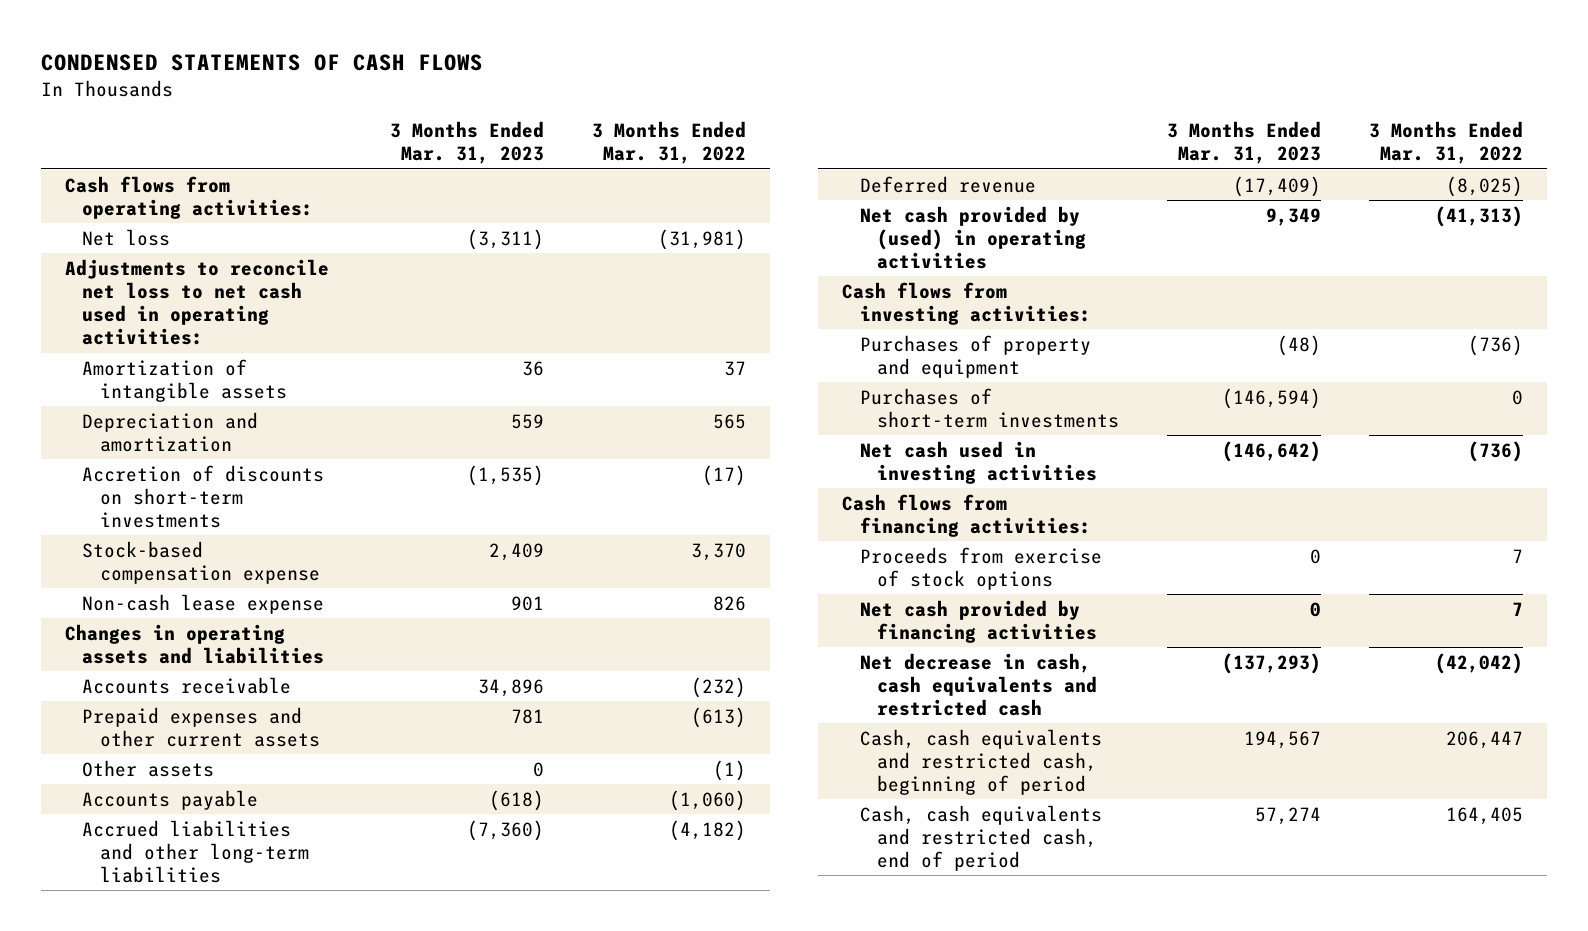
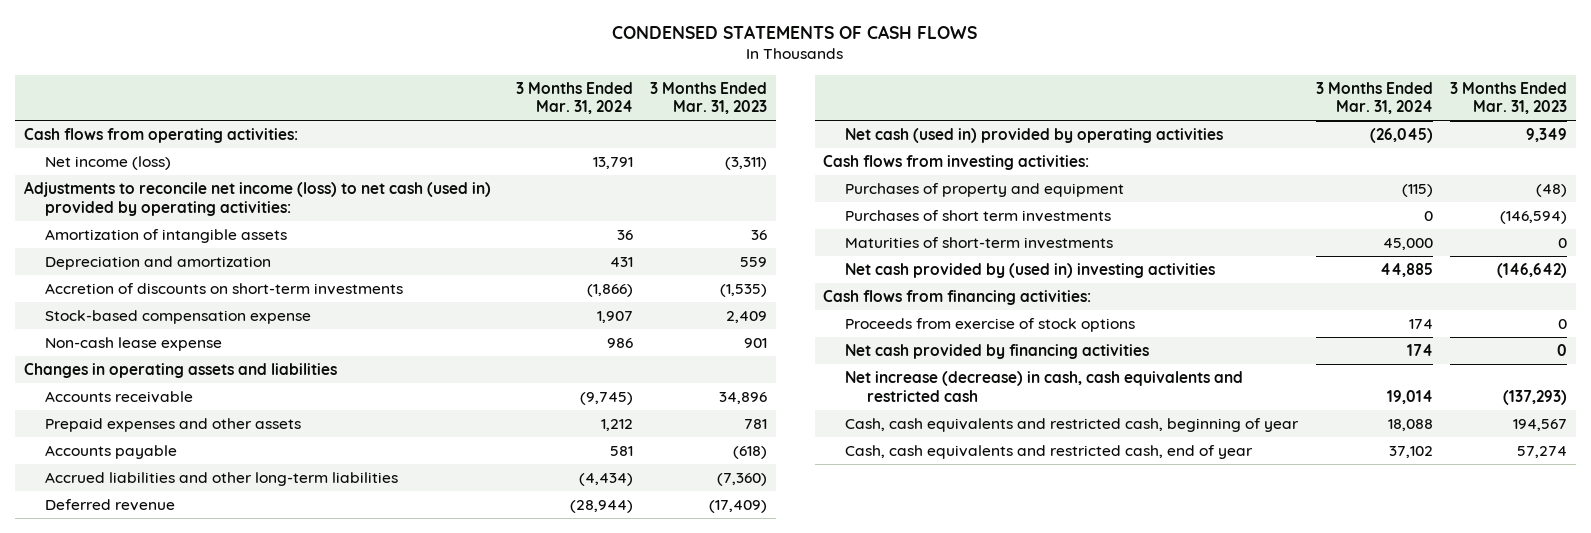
[592,121,747,165] 3 Months Ended Mar. 31, 2022 -> none
none -> [515,81,633,115] 3 Months Ended Mar. 31, 2024
[82,228,171,246] Net loss -> [45,155,172,170] Net income (loss)
[64,258,329,346] Adjustments to reconcile net loss to net cash used in operating activities: -> [23,180,491,216] Adjustments to reconcile net income (loss) to net cash (used in) provided by operating activities:
[82,759,215,777] Other assets -> none
[82,706,320,747] Prepaid expenses and other current assets -> [45,417,302,432] Prepaid expenses and other assets
[859,205,1086,270] Net cash provided by (used) in operating activities -> [845,127,1224,143] Net cash (used in) provided by operating activities
[859,387,1119,428] Purchases of short-term investments -> [845,209,1112,222] Purchases of short term investments
none -> [845,236,1114,249] Maturities of short-term investments
[859,440,1097,484] Net cash used in investing activities -> [845,262,1216,278] Net cash provided by (used in) investing activities
[859,652,1097,717] Net decrease in cash, cash equivalents and restricted cash -> [845,370,1244,402] Net increase (decrease) in cash, cash equivalents and restricted cash
[859,728,1102,796] Cash, cash equivalents and restricted cash, beginning of period -> [845,417,1300,432] Cash, cash equivalents and restricted cash, beginning of year
[859,804,1102,872] Cash, cash equivalents and restricted cash, end of period -> [845,444,1254,459] Cash, cash equivalents and restricted cash, end of year

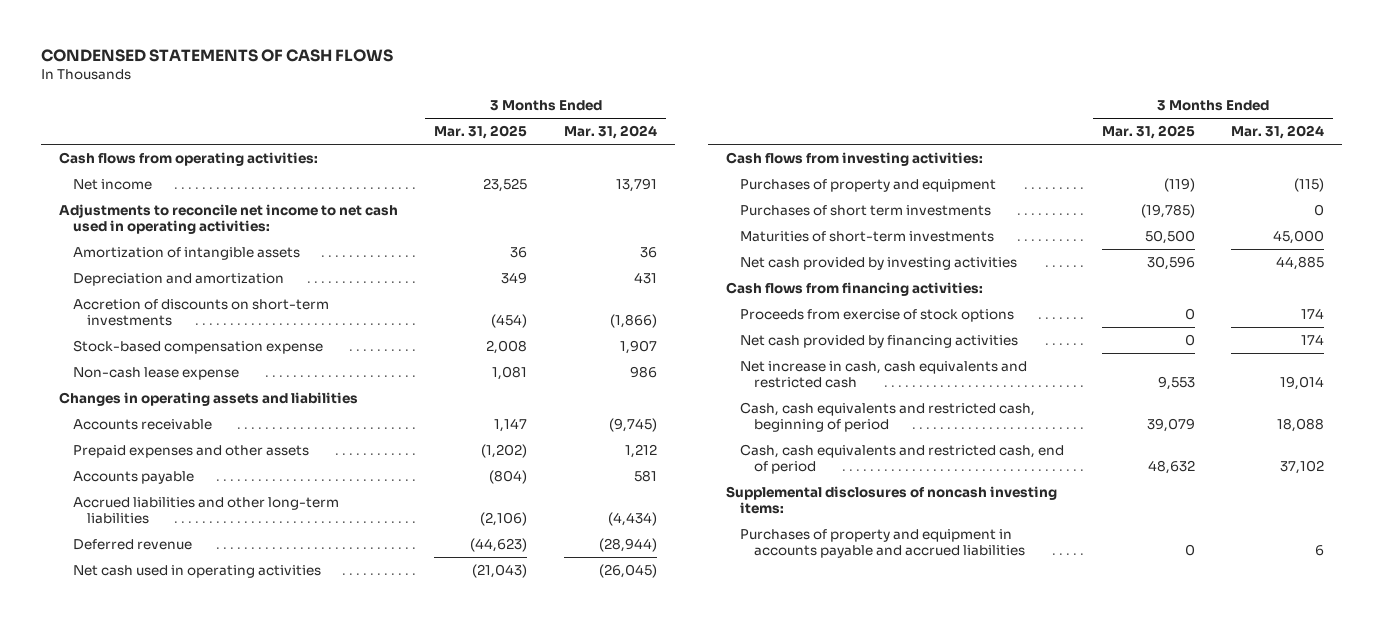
[650,81,768,115] 3 Months Ended Mar. 31, 2023 -> none
none -> [434,125,528,140] Mar. 31, 2025
[45,155,172,170] Net income (loss) -> [72,178,152,190] Net income
[23,180,491,216] Adjustments to reconcile net income (loss) to net cash (used in) provided by operating activities: -> [58,203,398,234] Adjustments to reconcile net income to net cash used in operating activities:
[845,127,1224,143] Net cash (used in) provided by operating activities -> [72,564,321,578] Net cash used in operating activities
[845,262,1216,278] Net cash provided by (used in) investing activities -> [740,256,1018,270] Net cash provided by investing activities
[845,370,1244,402] Net increase (decrease) in cash, cash equivalents and restricted cash -> [740,360,1028,388] Net increase in cash, cash equivalents and restricted cash
[845,417,1300,432] Cash, cash equivalents and restricted cash, beginning of year -> [740,401,1036,432] Cash, cash equivalents and restricted cash, beginning of period
[845,444,1254,459] Cash, cash equivalents and restricted cash, end of year -> [740,443,1065,474] Cash, cash equivalents and restricted cash, end of period
none -> [726,485,1058,514] Supplemental disclosures of noncash investing items:
none -> [740,528,1025,558] Purchases of property and equipment in accounts payable and accrued liabilities

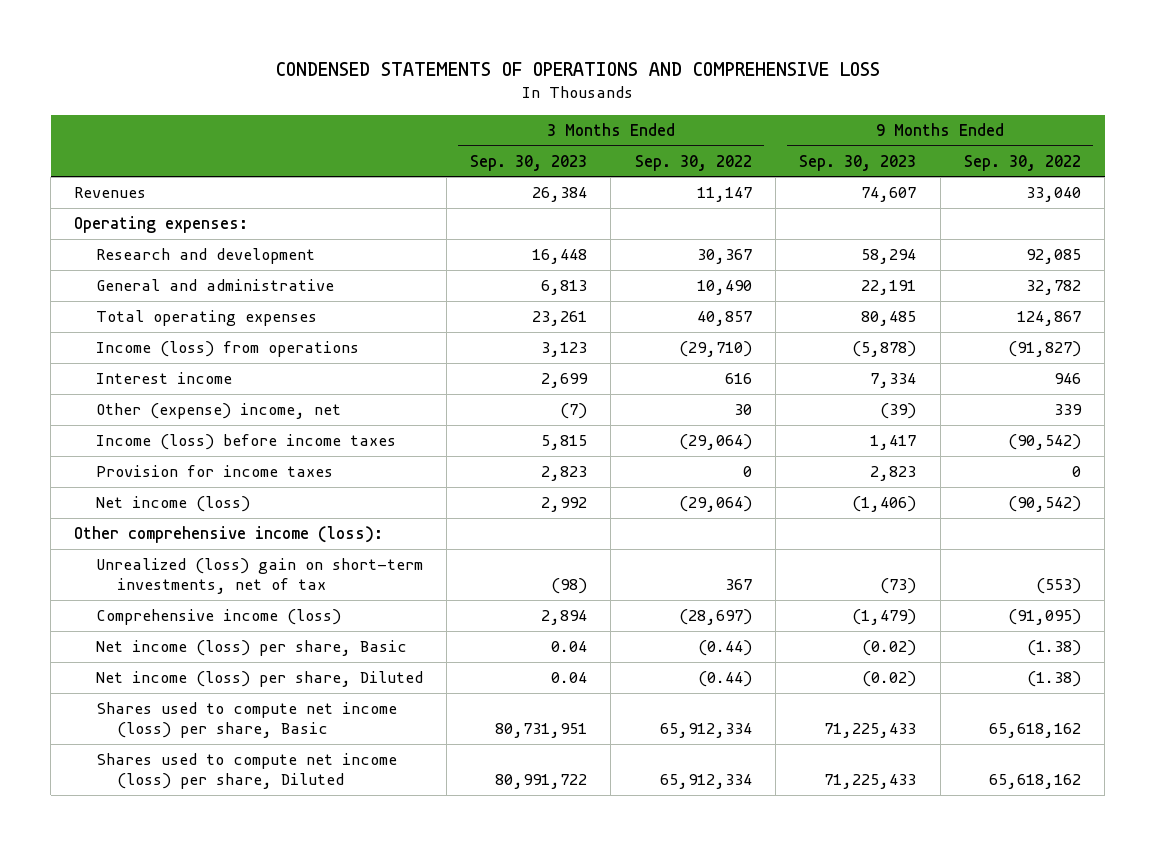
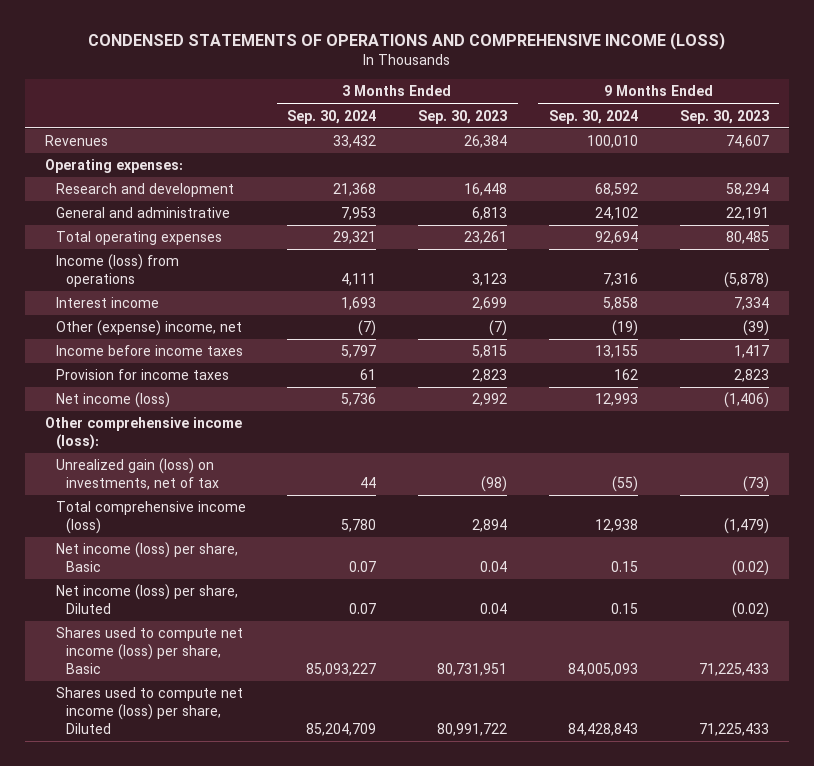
[275,62,880,77] CONDENSED STATEMENTS OF OPERATIONS AND COMPREHENSIVE LOSS -> [87,32,725,51] CONDENSED STATEMENTS OF OPERATIONS AND COMPREHENSIVE INCOME (LOSS)
[634,154,752,171] Sep. 30, 2022 -> none
[963,154,1081,171] Sep. 30, 2022 -> none
none -> [287,109,377,124] Sep. 30, 2024
none -> [548,109,638,124] Sep. 30, 2024
[95,434,396,451] Income (loss) before income taxes -> [55,345,243,357] Income before income taxes
[95,558,423,594] Unrealized (loss) gain on short-term investments, net of tax -> [55,458,220,491] Unrealized gain (loss) on investments, net of tax
[95,609,341,626] Comprehensive income (loss) -> [55,501,246,535] Total comprehensive income (loss)

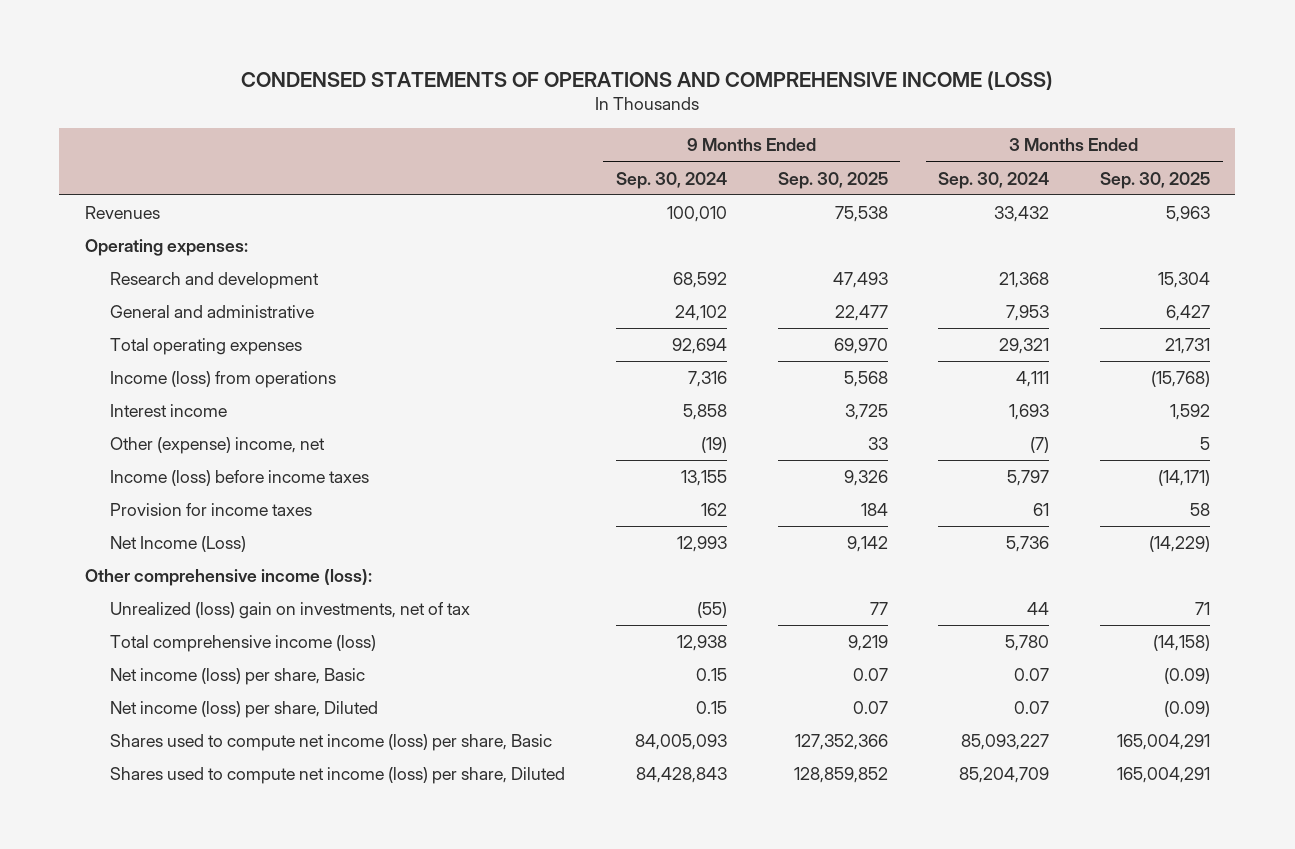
[418,109,508,124] Sep. 30, 2023 -> none
[679,109,769,124] Sep. 30, 2023 -> none
none -> [777,171,888,189] Sep. 30, 2025
none -> [1099,171,1210,189] Sep. 30, 2025
[55,345,243,357] Income before income taxes -> [110,470,370,487] Income (loss) before income taxes
[55,392,170,409] Net income (loss) -> [110,536,247,553] Net Income (Loss)
[55,458,220,491] Unrealized gain (loss) on investments, net of tax -> [110,602,471,620] Unrealized (loss) gain on investments, net of tax

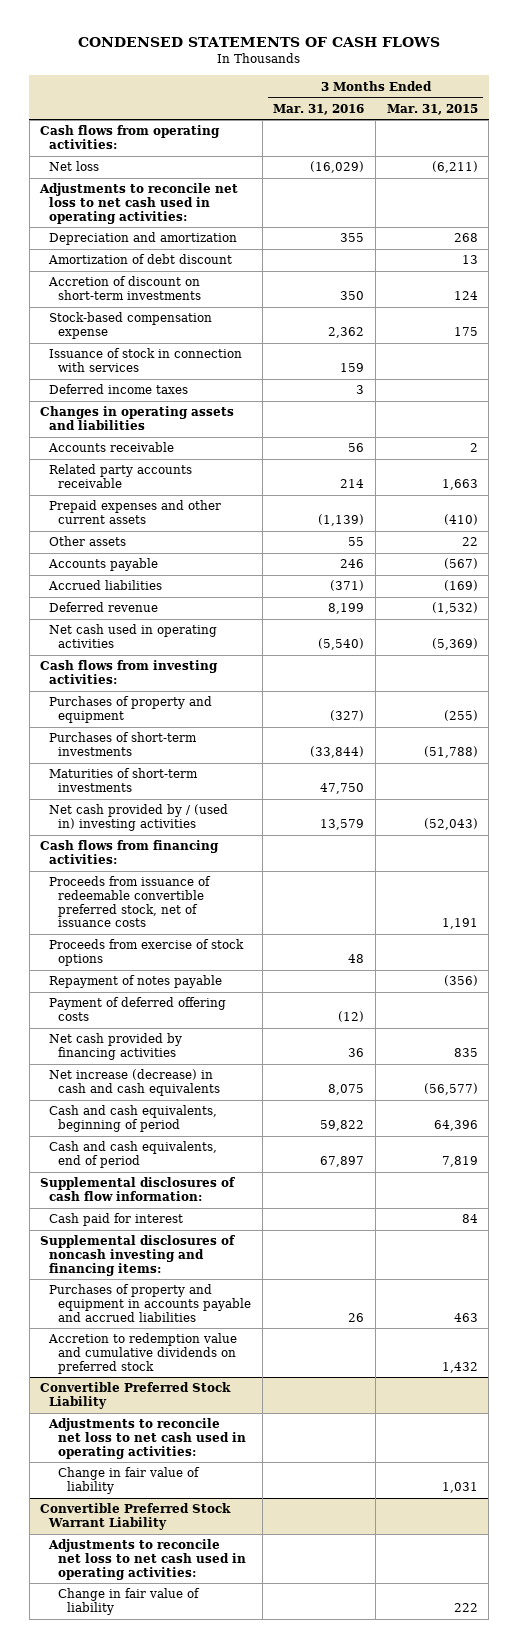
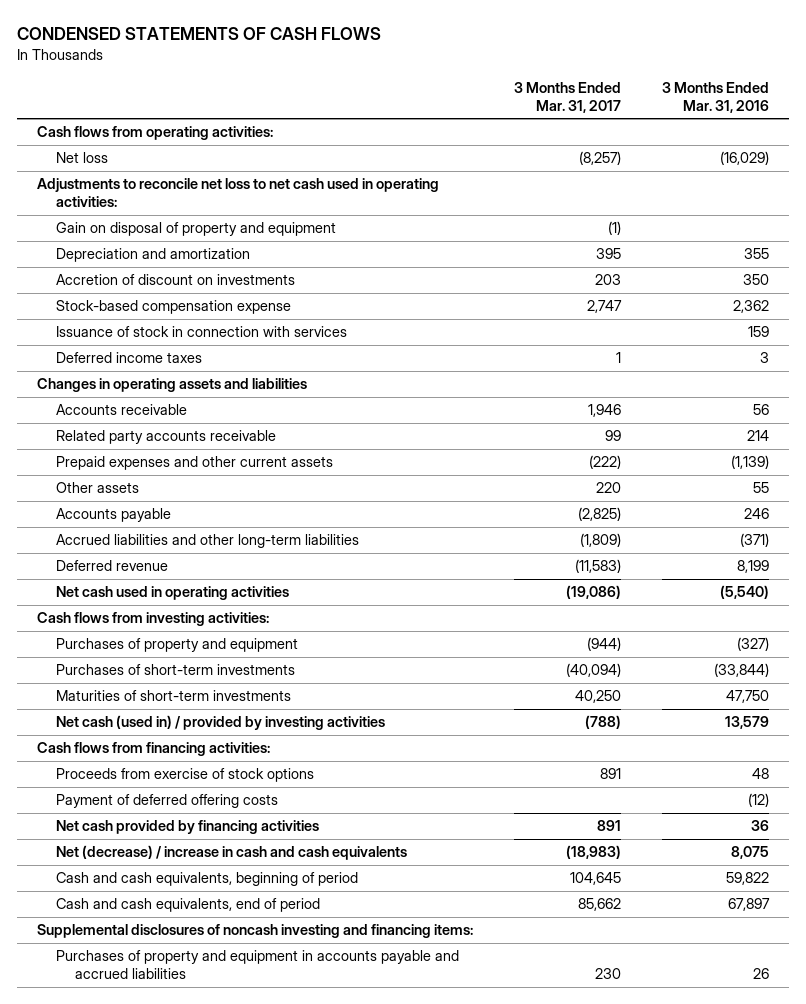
[386,103,478,115] Mar. 31, 2015 -> none
none -> [514,81,622,113] 3 Months Ended Mar. 31, 2017
none -> [56,222,337,237] Gain on disposal of property and equipment
[48,254,233,265] Amortization of debt discount -> none
[48,276,202,300] Accretion of discount on short-term investments -> [56,274,296,286] Accretion of discount on investments
[48,580,163,591] Accrued liabilities -> [56,534,360,549] Accrued liabilities and other long-term liabilities
[49,804,229,831] Net cash provided by / (used in) investing activities -> [56,715,386,731] Net cash (used in) / provided by investing activities
[49,876,212,928] Proceeds from issuance of redeemable convertible preferred stock, net of issuance costs -> none
[49,975,223,989] Repayment of notes payable -> none
[49,1069,221,1096] Net increase (decrease) in cash and cash equivalents -> [56,845,408,861] Net (decrease) / increase in cash and cash equivalents
[40,1177,236,1201] Supplemental disclosures of cash flow information: -> none
[49,1213,184,1227] Cash paid for interest -> none
[48,1333,238,1374] Accretion to redemption value and cumulative dividends on preferred stock -> none
[40,1382,232,1409] Convertible Preferred Stock Liability -> none
[48,1418,247,1459] Adjustments to reconcile net loss to net cash used in operating activities: -> none
[58,1467,201,1494] Change in fair value of liability -> none
[40,1503,232,1530] Convertible Preferred Stock Warrant Liability -> none
[48,1539,247,1580] Adjustments to reconcile net loss to net cash used in operating activities: -> none
[58,1588,201,1615] Change in fair value of liability -> none

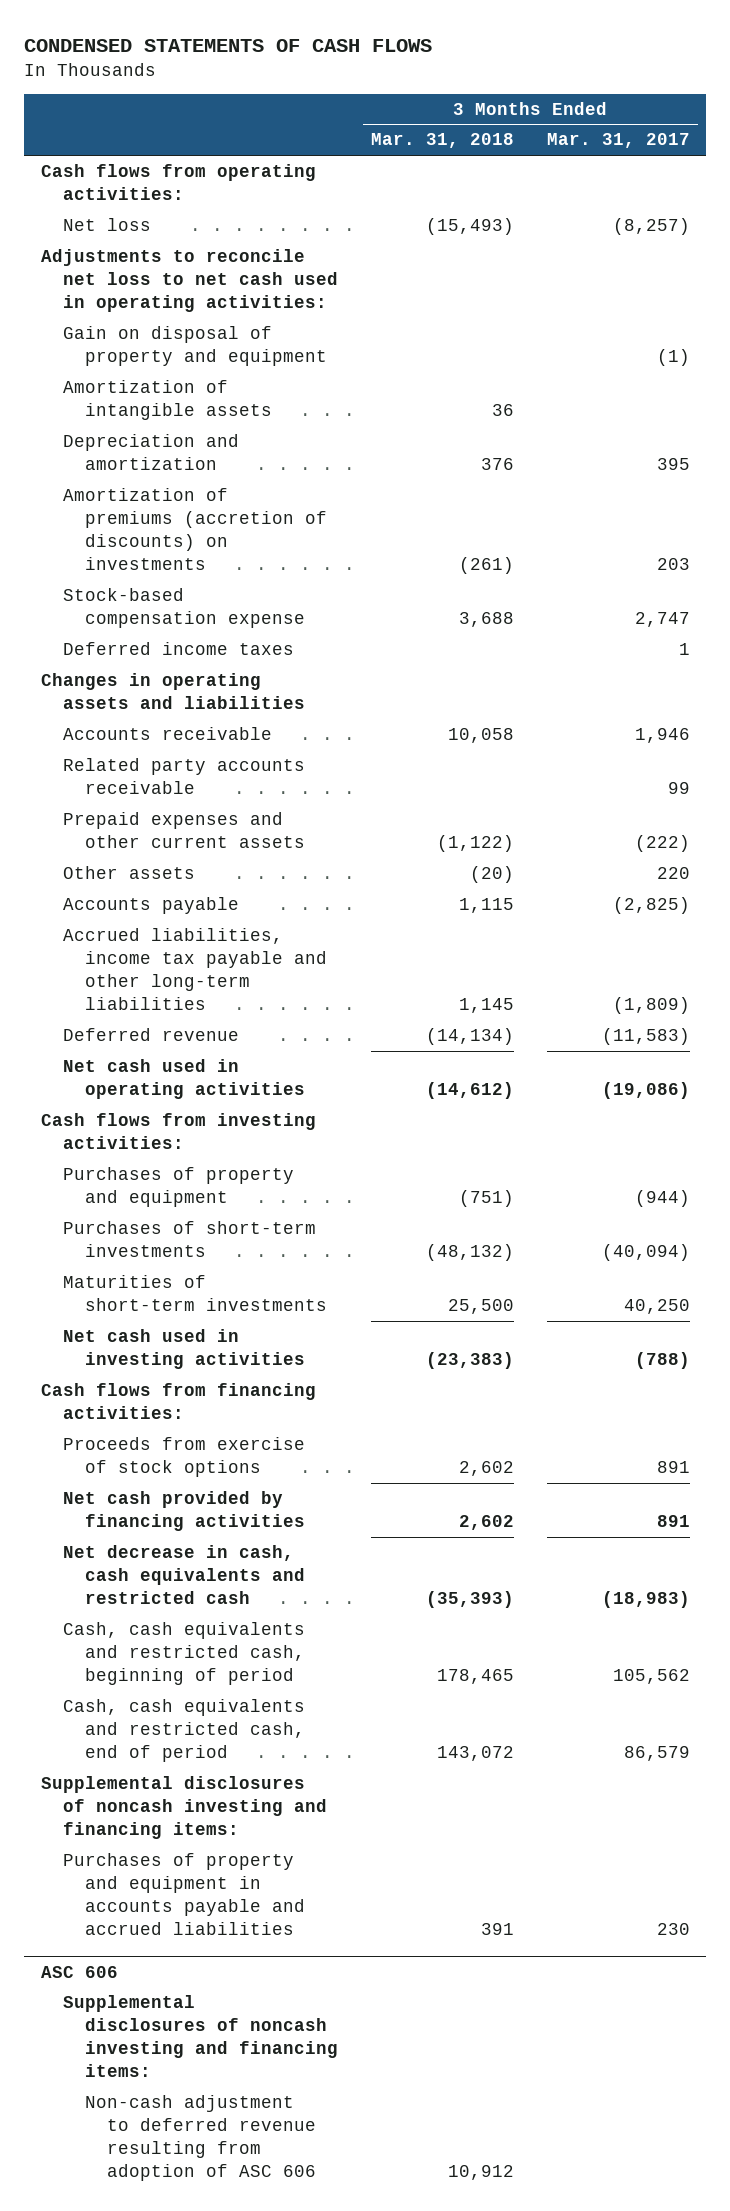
[661,81,769,113] 3 Months Ended Mar. 31, 2016 -> none
none -> [370,133,514,149] Mar. 31, 2018
none -> [62,380,273,421] Amortization of intangible assets
[56,274,296,286] Accretion of discount on investments -> [62,488,328,571] Amortization of premiums (accretion of discounts) on investments
[56,326,348,338] Issuance of stock in connection with services -> none
[56,534,360,549] Accrued liabilities and other long-term liabilities -> [62,928,328,1011] Accrued liabilities, income tax payable and other long-term liabilities
[56,715,386,731] Net cash (used in) / provided by investing activities -> [62,1329,306,1370] Net cash used in investing activities
[56,794,279,809] Payment of deferred offering costs -> none
[56,845,408,861] Net (decrease) / increase in cash and cash equivalents -> [62,1545,306,1605] Net decrease in cash, cash equivalents and restricted cash
[56,872,359,887] Cash and cash equivalents, beginning of period -> [62,1622,306,1686] Cash, cash equivalents and restricted cash, beginning of period
[570,872,622,886] 104,645 -> [612,1669,690,1685] 105,562
[56,898,321,913] Cash and cash equivalents, end of period -> [62,1699,306,1763] Cash, cash equivalents and restricted cash, end of period
[578,898,622,912] 85,662 -> [623,1746,690,1762] 86,579
none -> [40,1965,118,1978] ASC 606
none -> [62,1995,339,2078] Supplemental disclosures of noncash investing and financing items:
none -> [85,2095,317,2182] Non-cash adjustment to deferred revenue resulting from adoption of ASC 606

